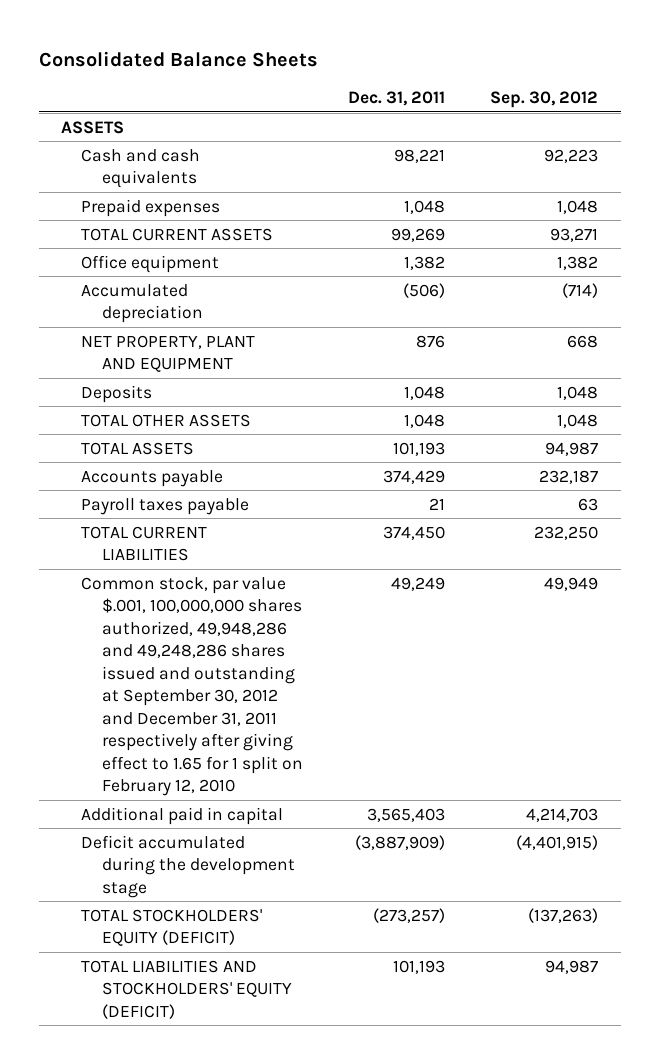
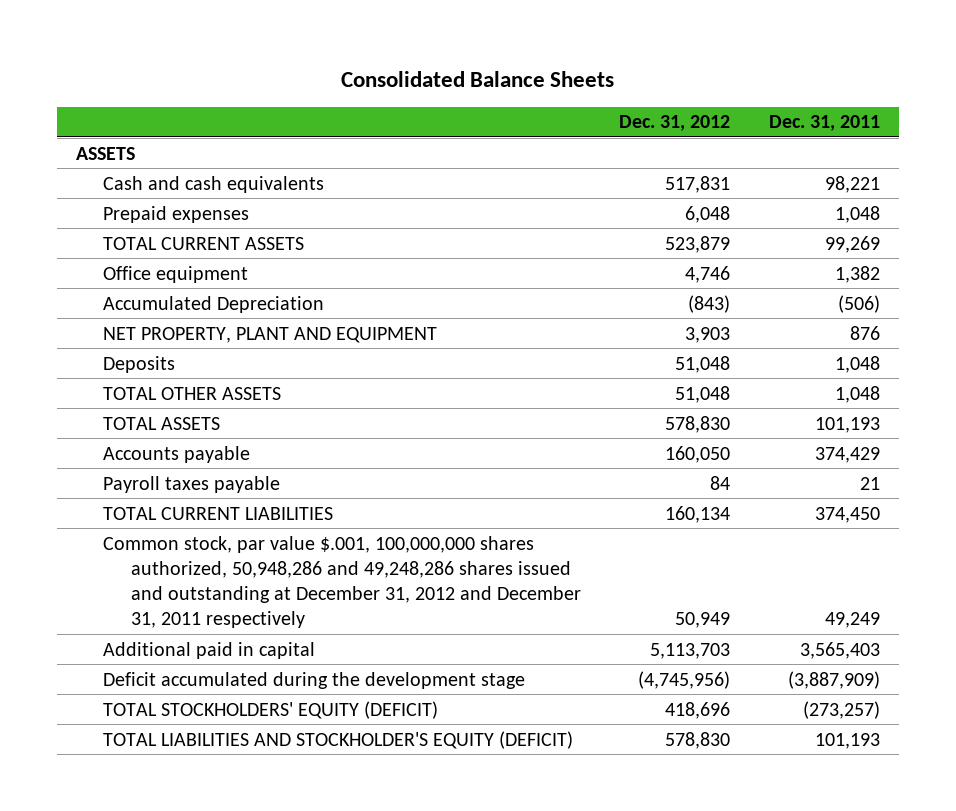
[490,91,599,109] Sep. 30, 2012 -> none
none -> [619,115,731,132] Dec. 31, 2012
[81,283,203,324] Accumulated depreciation -> [103,295,325,313] Accumulated Depreciation
[81,576,303,797] Common stock, par value $.001, 100,000,000 shares authorized, 49,948,286 and 49,248,286 shares issued and outstanding at September 30, 2012 and December 31, 2011 respectively after giving effect to 1.65 for 1 split on February 12, 2010 -> [103,535,581,629] Common stock, par value $.001, 100,000,000 shares authorized, 50,948,286 and 49,248,286 shares issued and outstanding at December 31, 2012 and December 31, 2011 respectively
[81,959,292,1019] TOTAL LIABILITIES AND STOCKHOLDERS' EQUITY (DEFICIT) -> [103,730,574,749] TOTAL LIABILITIES AND STOCKHOLDER'S EQUITY (DEFICIT)

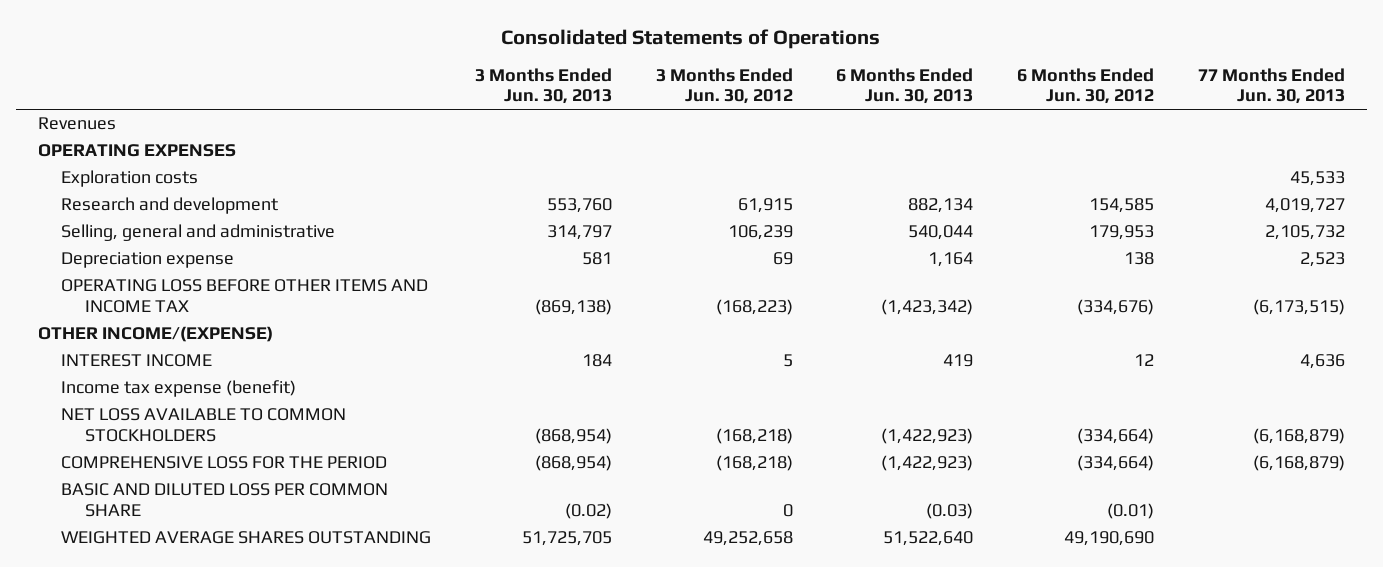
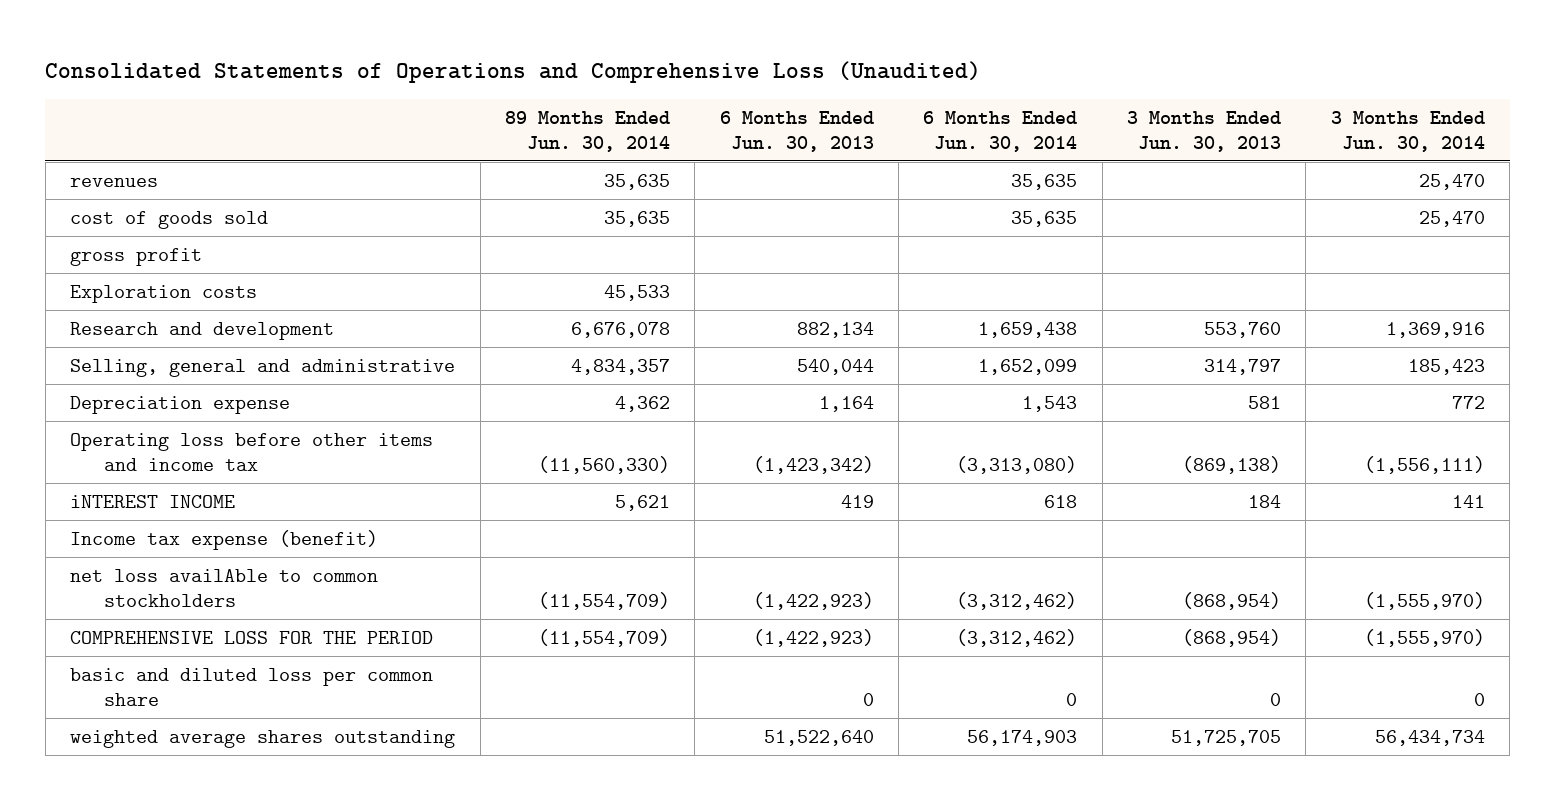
[501,28,881,49] Consolidated Statements of Operations -> [45,60,982,83] Consolidated Statements of Operations and Comprehensive Loss (Unaudited)
[655,67,793,105] 3 Months Ended Jun. 30, 2012 -> none
[1017,67,1155,105] 6 Months Ended Jun. 30, 2012 -> none
[1197,67,1345,105] 77 Months Ended Jun. 30, 2013 -> none
none -> [504,110,670,152] 89 Months Ended Jun. 30, 2014
none -> [923,110,1078,152] 6 Months Ended Jun. 30, 2014
none -> [1330,110,1485,152] 3 Months Ended Jun. 30, 2014
[37,144,236,158] OPERATING EXPENSES -> none
[37,117,116,131] Revenues -> [70,177,159,187] revenues
none -> [70,210,269,229] cost of goods sold
none -> [70,247,203,266] gross profit
[37,326,273,343] OTHER INCOME/(EXPENSE) -> none
[61,279,429,313] OPERATING LOSS BEFORE OTHER ITEMS AND INCOME TAX -> [70,432,434,472] Operating loss before other items and income tax
[61,354,213,368] INTEREST INCOME -> [70,494,236,508] iNTEREST INCOME
[61,408,347,442] NET LOSS AVAILABLE TO COMMON STOCKHOLDERS -> [70,568,379,608] net loss availAble to common stockholders
[61,483,389,517] BASIC AND DILUTED LOSS PER COMMON SHARE -> [70,667,434,707] basic and diluted loss per common share
[564,502,612,519] (0.02) -> [1269,693,1281,707] 0
[926,502,974,519] (0.03) -> [862,693,874,707] 0
[61,531,432,545] WEIGHTED AVERAGE SHARES OUTSTANDING -> [70,729,456,748] weighted average shares outstanding

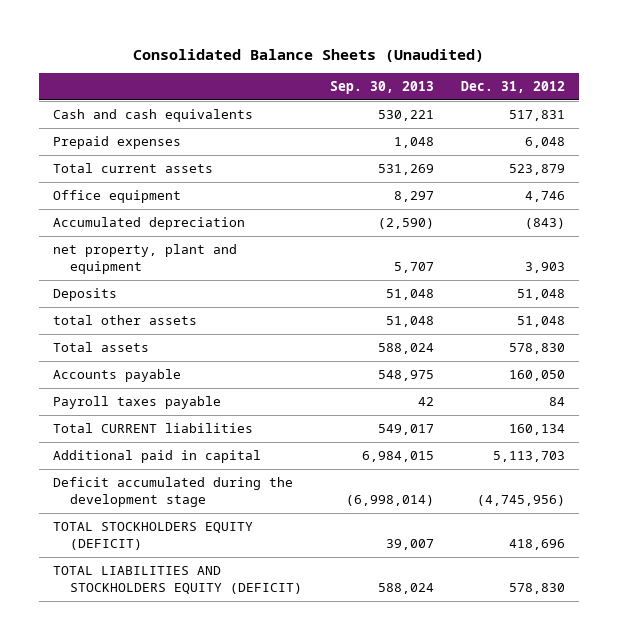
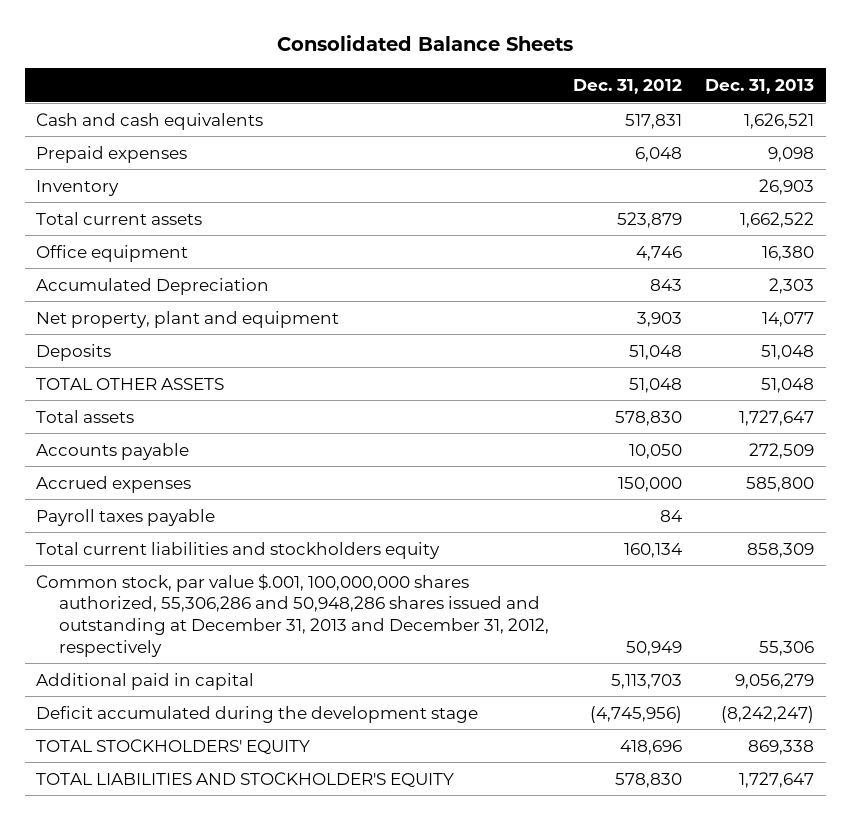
[133,48,485,62] Consolidated Balance Sheets (Unaudited) -> [277,35,574,52] Consolidated Balance Sheets
[329,80,434,94] Sep. 30, 2013 -> none
none -> [705,78,815,94] Dec. 31, 2013
none -> [36,179,120,196] Inventory
[52,217,245,231] Accumulated depreciation -> [36,277,270,295] Accumulated Depreciation
[525,218,566,230] (843) -> [649,278,682,291] 843
[52,244,237,275] net property, plant and equipment -> [36,310,340,328] Net property, plant and equipment
[52,315,197,326] total other assets -> [36,377,225,390] TOTAL OTHER ASSETS
[509,370,566,382] 160,050 -> [628,443,682,459] 10,050
none -> [36,475,192,493] Accrued expenses
[52,423,253,434] Total CURRENT liabilities -> [36,541,441,559] Total current liabilities and stockholders equity
none -> [36,573,550,657] Common stock, par value $.001, 100,000,000 shares authorized, 55,306,286 and 50,948,286 shares issued and outstanding at December 31, 2013 and December 31, 2012, respectively
[52,522,253,551] TOTAL STOCKHOLDERS EQUITY (DEFICIT) -> [36,738,311,755] TOTAL STOCKHOLDERS' EQUITY
[52,566,303,595] TOTAL LIABILITIES AND STOCKHOLDERS EQUITY (DEFICIT) -> [36,771,455,788] TOTAL LIABILITIES AND STOCKHOLDER'S EQUITY

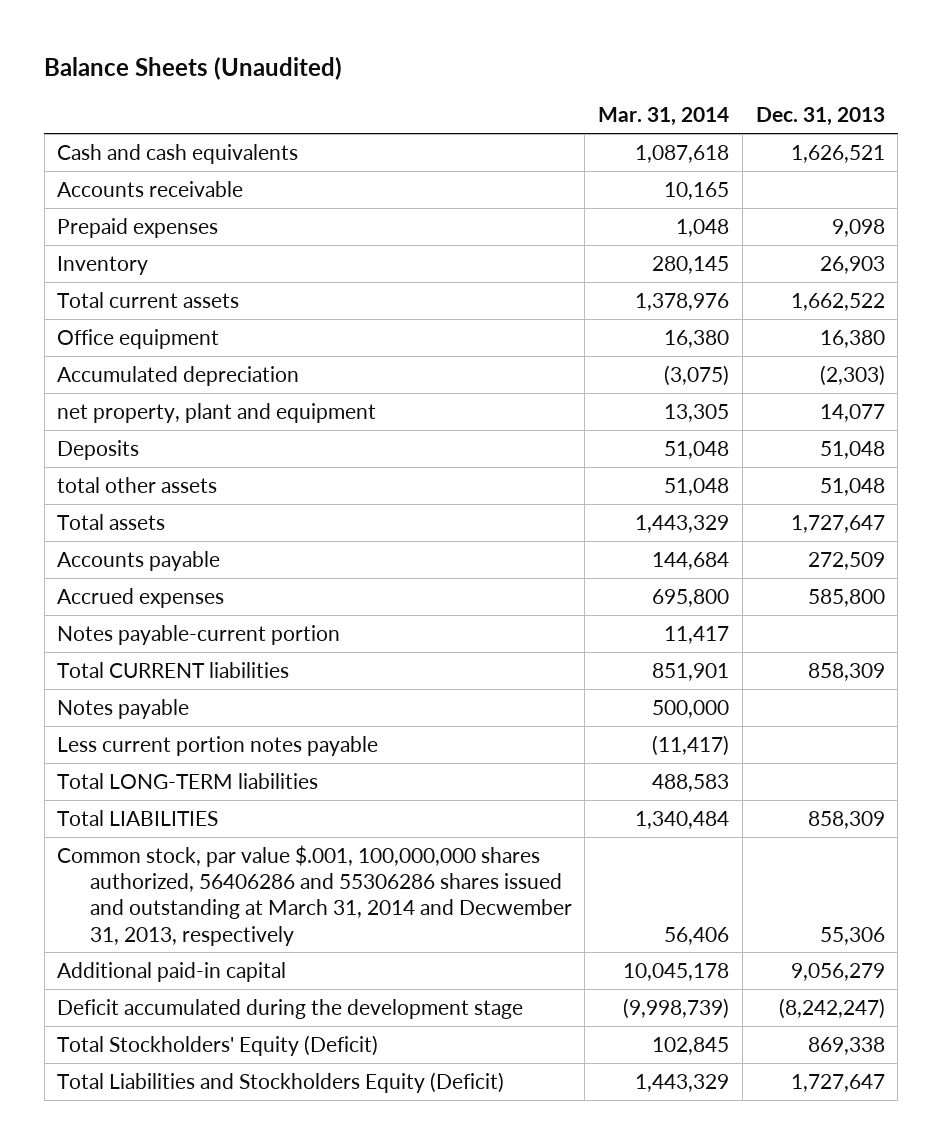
[277,35,574,52] Consolidated Balance Sheets -> [44,57,343,81] Balance Sheets (Unaudited)
[572,78,682,94] Dec. 31, 2012 -> none
none -> [598,107,730,127] Mar. 31, 2014
none -> [57,180,244,197] Accounts receivable
[36,277,270,295] Accumulated Depreciation -> [57,365,300,386] Accumulated depreciation
[769,277,815,294] 2,303 -> [819,364,885,386] (2,303)
[36,310,340,328] Net property, plant and equipment -> [57,402,377,423] net property, plant and equipment
[36,377,225,390] TOTAL OTHER ASSETS -> [57,476,218,493] total other assets
[36,508,216,526] Payroll taxes payable -> none
none -> [57,624,341,645] Notes payable-current portion
[36,541,441,559] Total current liabilities and stockholders equity -> [57,661,290,678] Total CURRENT liabilities
none -> [57,698,190,719] Notes payable
none -> [57,735,379,756] Less current portion notes payable
none -> [57,772,319,789] Total LONG-TERM liabilities
none -> [57,809,219,826] Total LIABILITIES
[36,573,550,657] Common stock, par value $.001, 100,000,000 shares authorized, 55,306,286 and 50,948,286 shares issued and outstanding at December 31, 2013 and December 31, 2012, respectively -> [57,844,572,946] Common stock, par value $.001, 100,000,000 shares authorized, 56406286 and 55306286 shares issued and outstanding at March 31, 2014 and Decwember 31, 2013, respectively
[36,672,255,690] Additional paid in capital -> [57,961,287,982] Additional paid-in capital
[36,738,311,755] TOTAL STOCKHOLDERS' EQUITY -> [57,1034,379,1056] Total Stockholders' Equity (Deficit)
[36,771,455,788] TOTAL LIABILITIES AND STOCKHOLDER'S EQUITY -> [57,1071,505,1093] Total Liabilities and Stockholders Equity (Deficit)

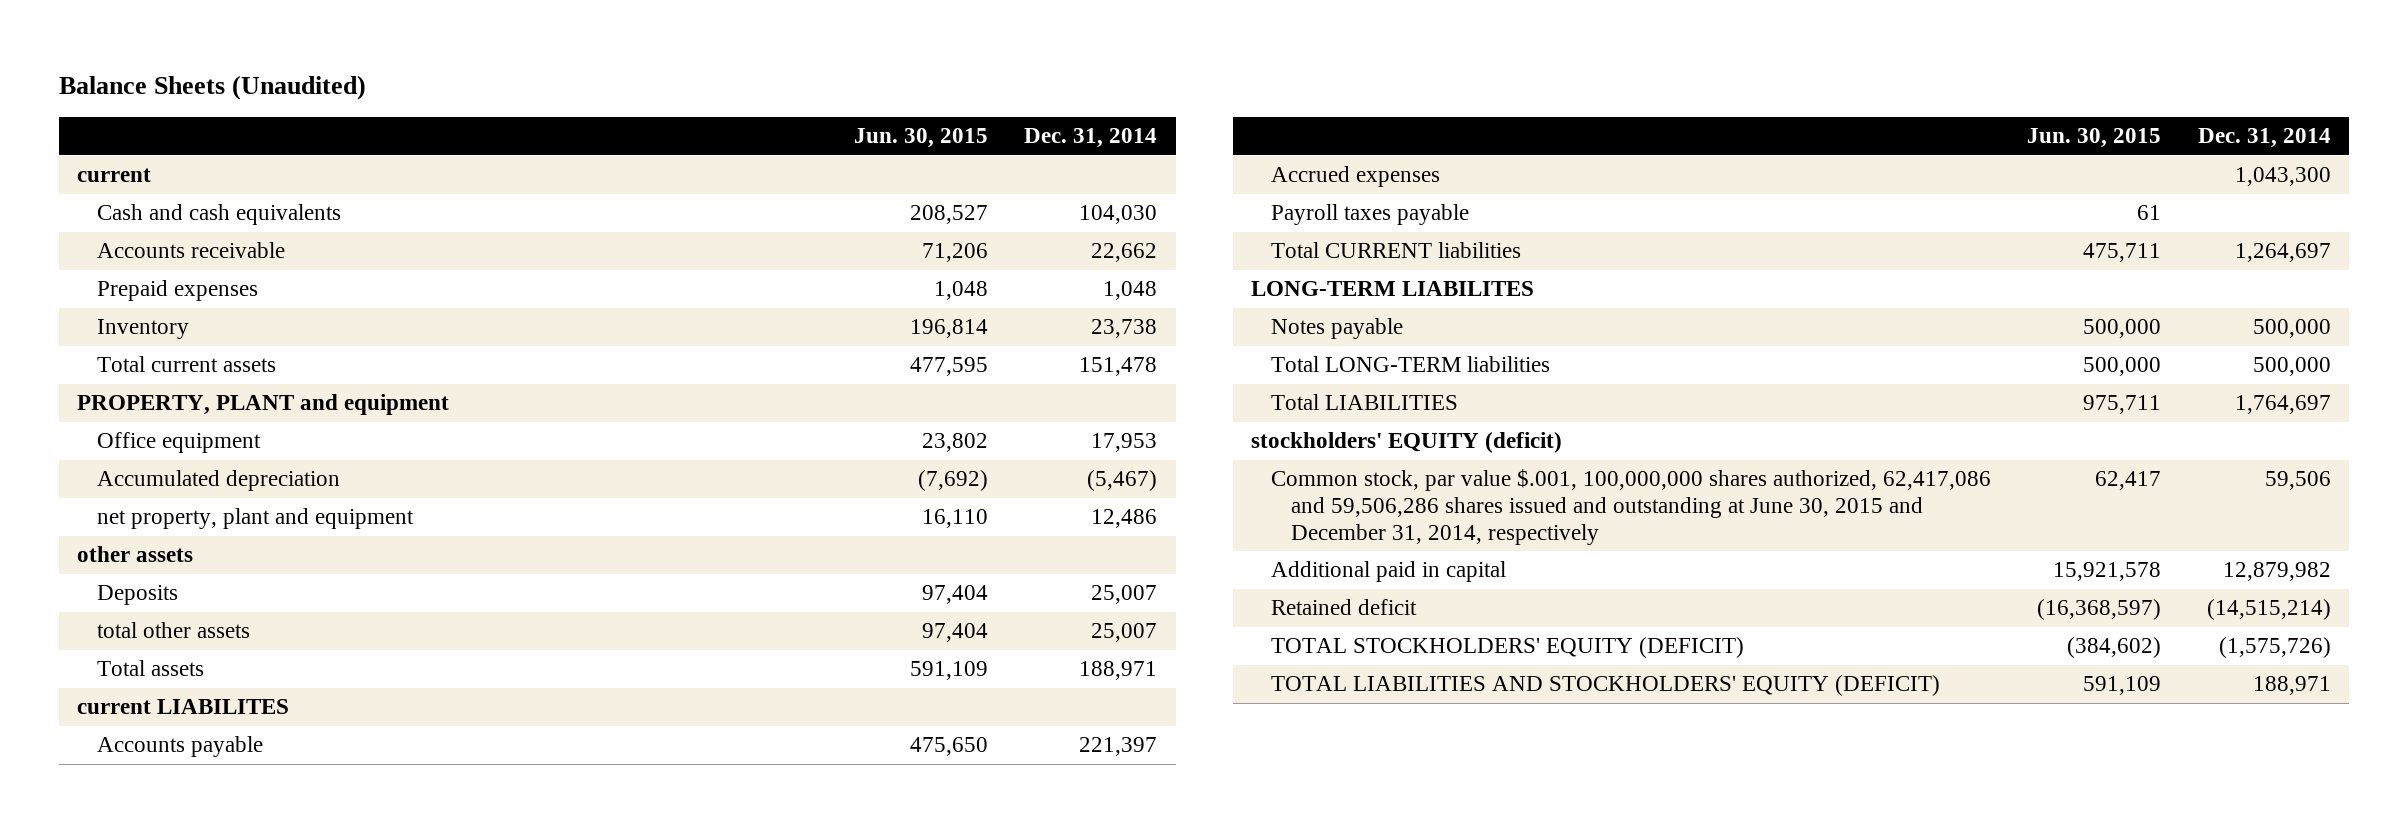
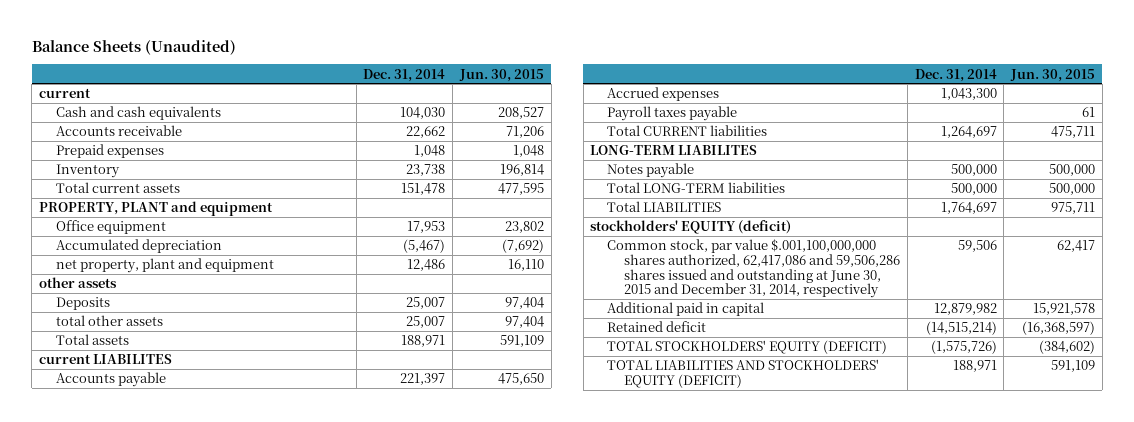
[1270,469,1991,545] Common stock, par value $.001, 100,000,000 shares authorized, 62,417,086 and 59,506,286 shares issued and outstanding at June 30, 2015 and December 31, 2014, respectively -> [607,239,900,299] Common stock, par value $.001,100,000,000 shares authorized, 62,417,086 and 59,506,286 shares issued and outstanding at June 30, 2015 and December 31, 2014, respectively

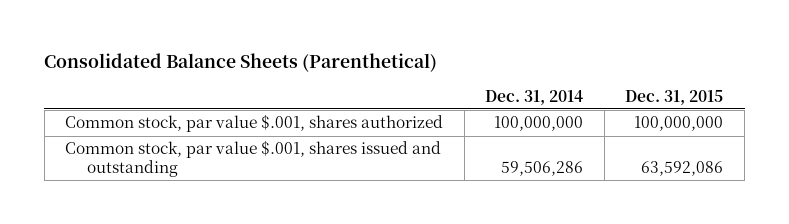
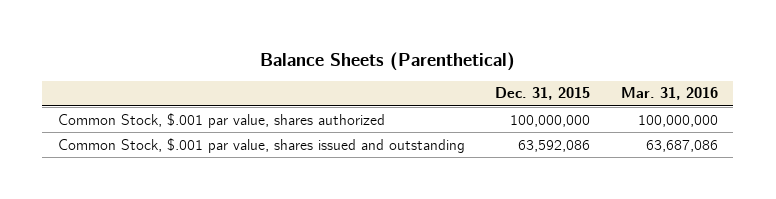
[44,52,438,72] Consolidated Balance Sheets (Parenthetical) -> [259,51,515,71] Balance Sheets (Parenthetical)
[485,89,584,105] Dec. 31, 2014 -> none
none -> [621,87,719,101] Mar. 31, 2016
[65,114,444,133] Common stock, par value $.001, shares authorized -> [57,112,385,128] Common Stock, $.001 par value, shares authorized
[65,140,442,177] Common stock, par value $.001, shares issued and outstanding -> [57,137,465,153] Common Stock, $.001 par value, shares issued and outstanding

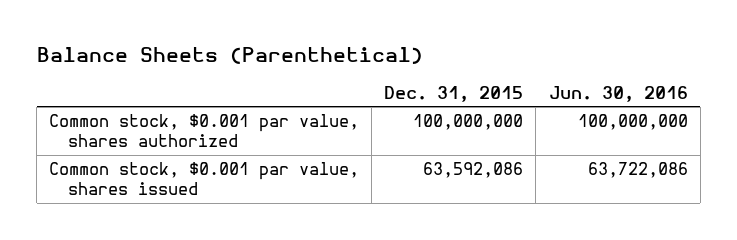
[621,87,719,101] Mar. 31, 2016 -> none
none -> [548,85,688,102] Jun. 30, 2016
[57,112,385,128] Common Stock, $.001 par value, shares authorized -> [49,114,360,148] Common stock, $0.001 par value, shares authorized
[57,137,465,153] Common Stock, $.001 par value, shares issued and outstanding -> [49,162,360,196] Common stock, $0.001 par value, shares issued

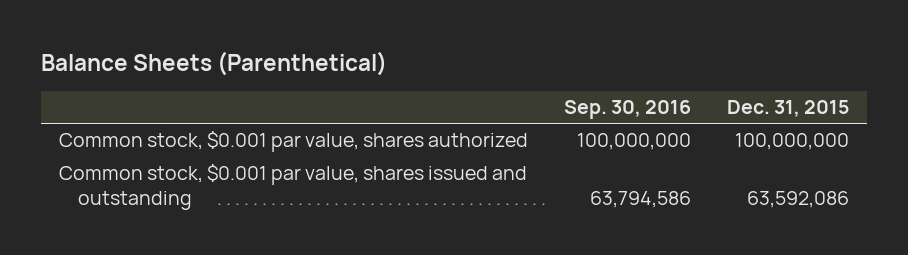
[548,85,688,102] Jun. 30, 2016 -> none
none -> [563,100,691,120] Sep. 30, 2016
[49,162,360,196] Common stock, $0.001 par value, shares issued -> [58,164,527,210] Common stock, $0.001 par value, shares issued and outstanding

